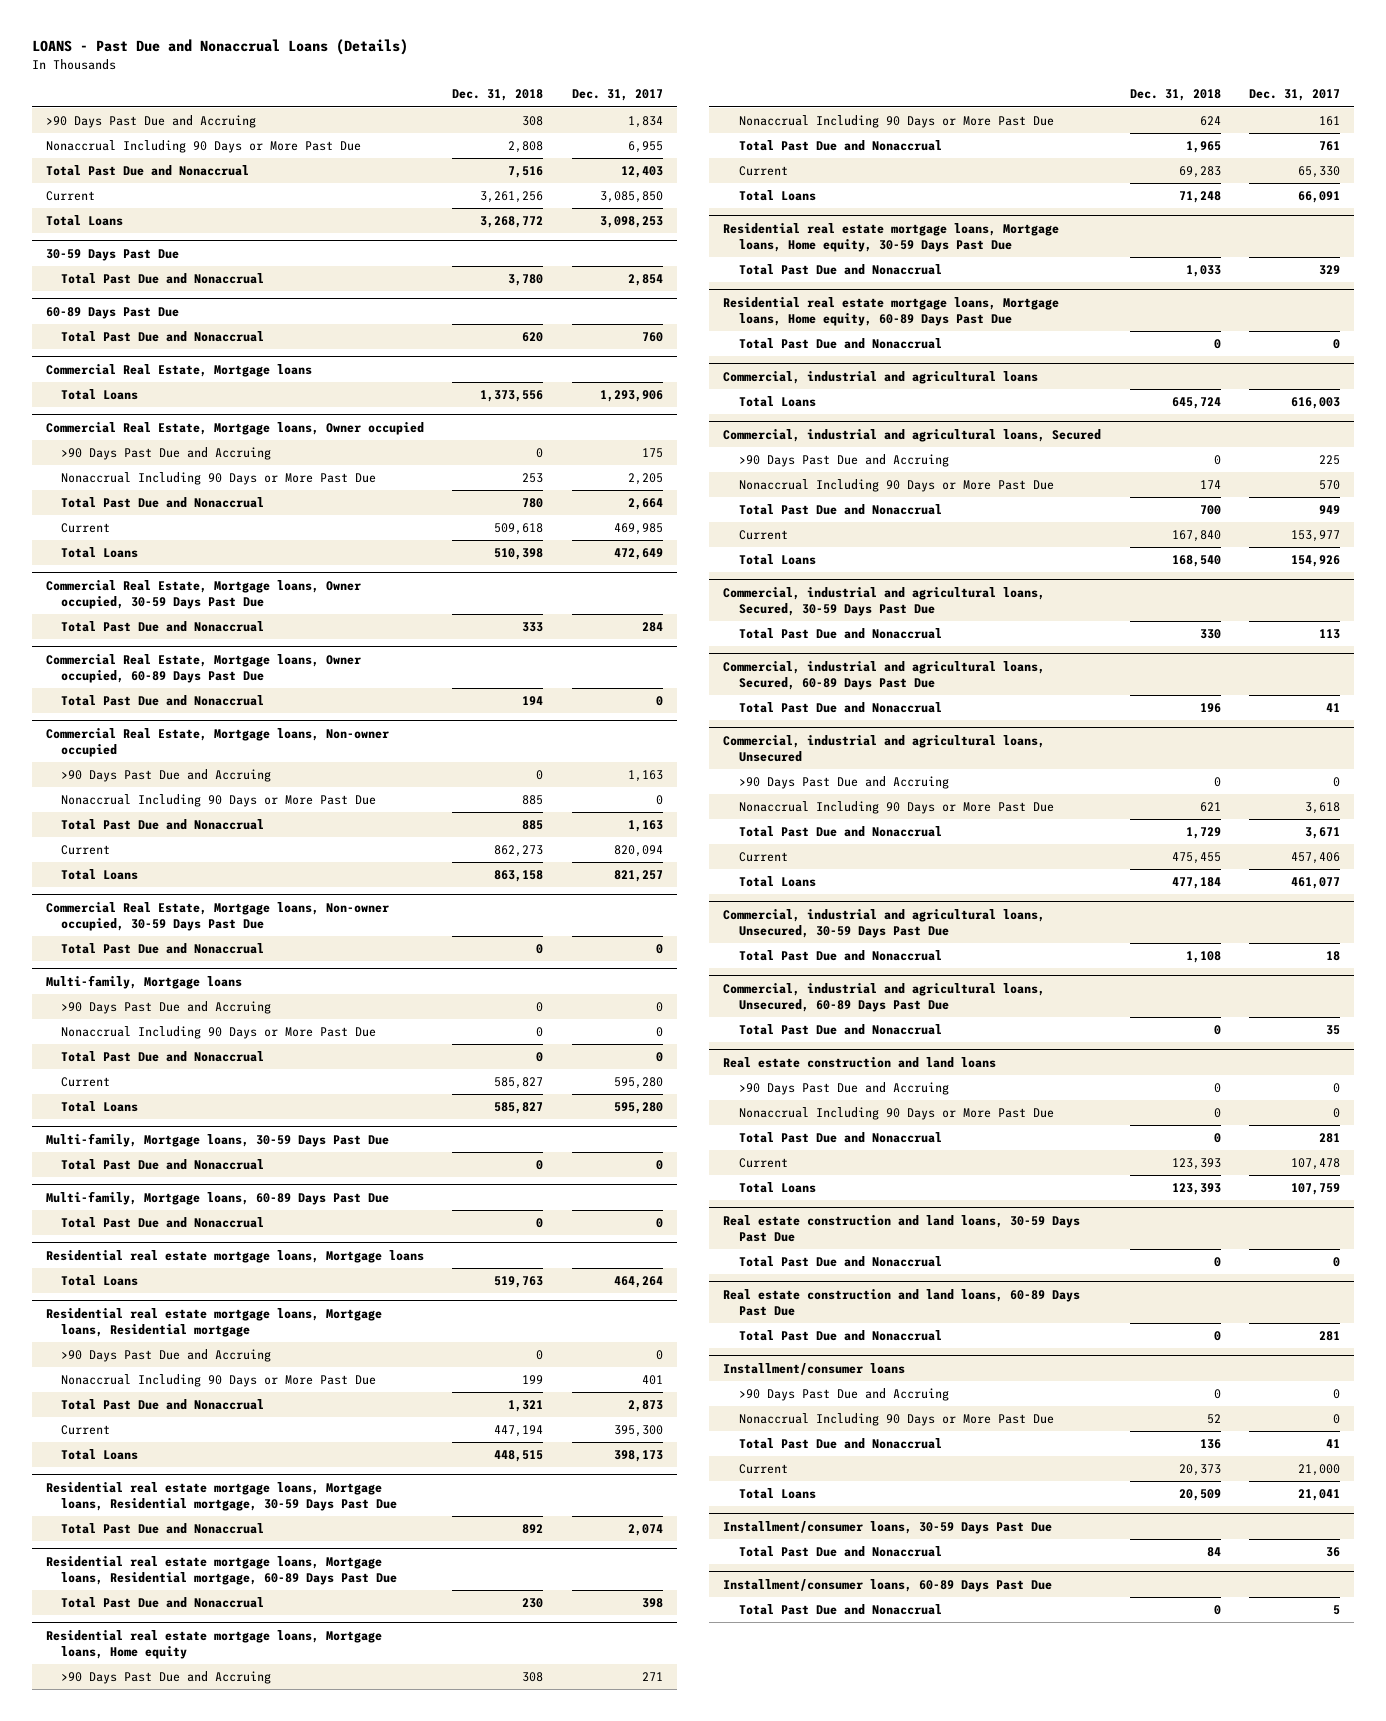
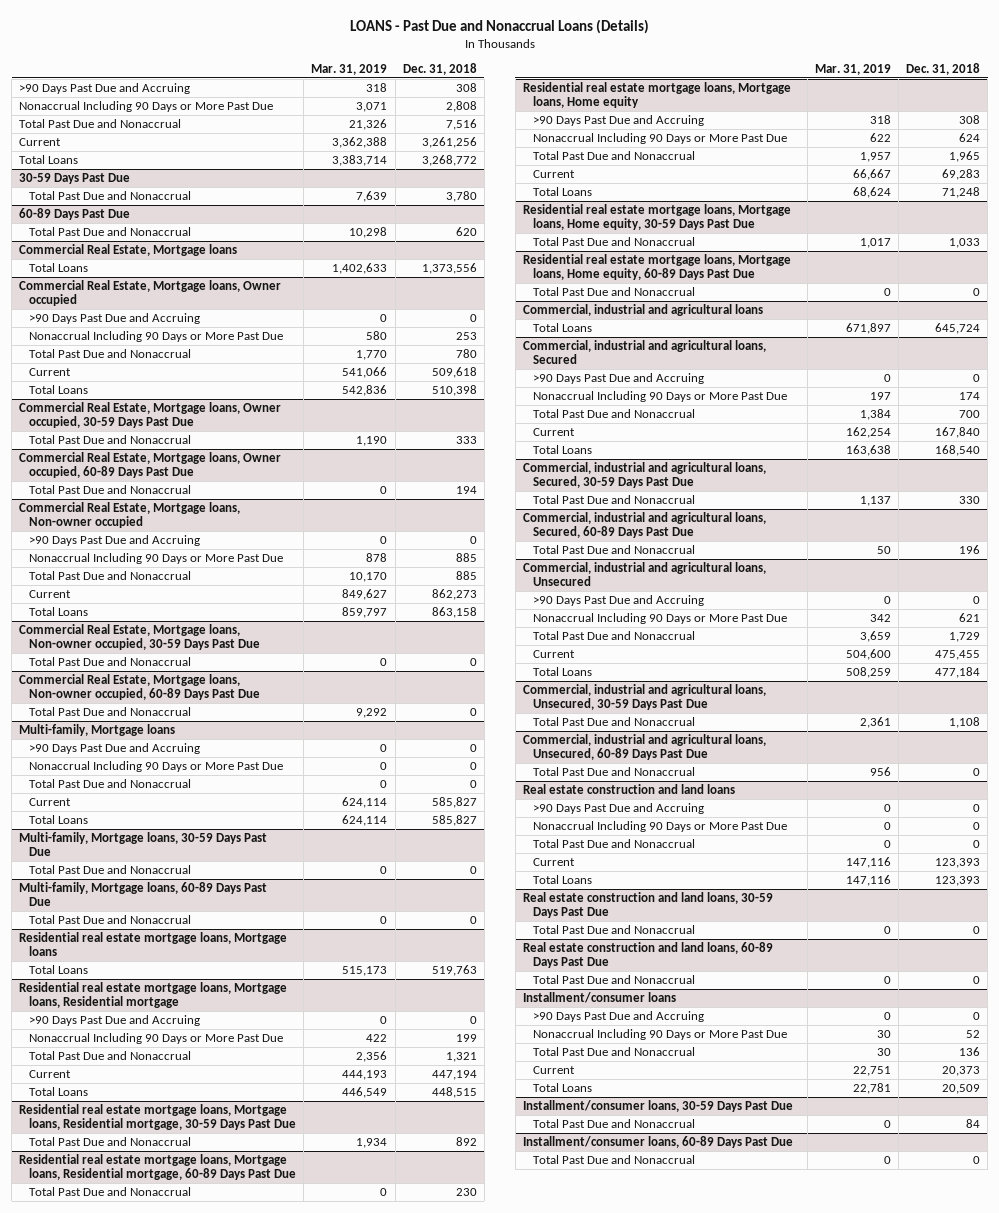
[571,89,663,102] Dec. 31, 2017 -> none
none -> [311,64,388,76] Mar. 31, 2019
none -> [19,673,261,701] Commercial Real Estate, Mortgage loans, Non-owner occupied, 60-89 Days Past Due
none -> [29,706,192,716] Total Past Due and Nonaccrual

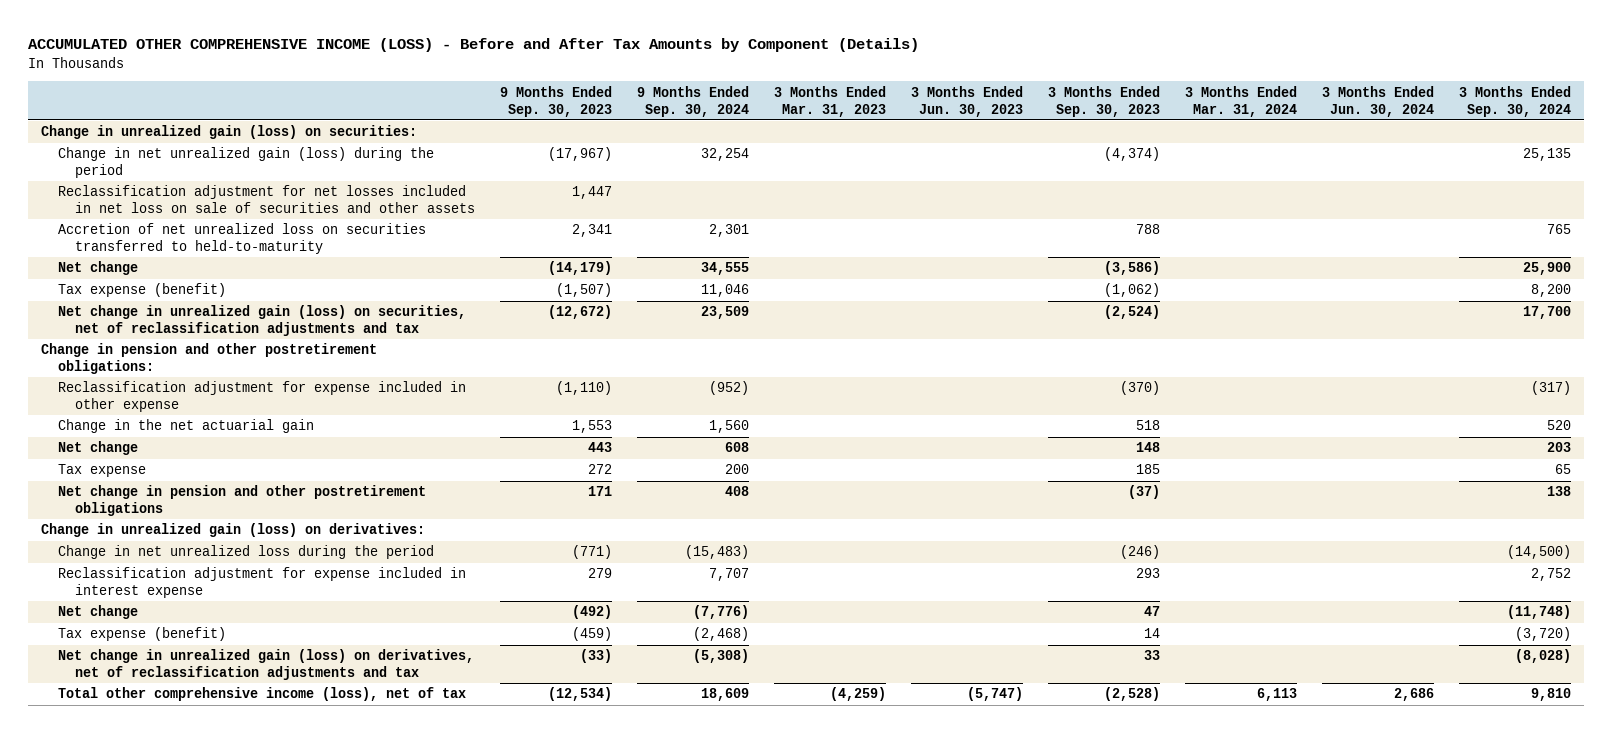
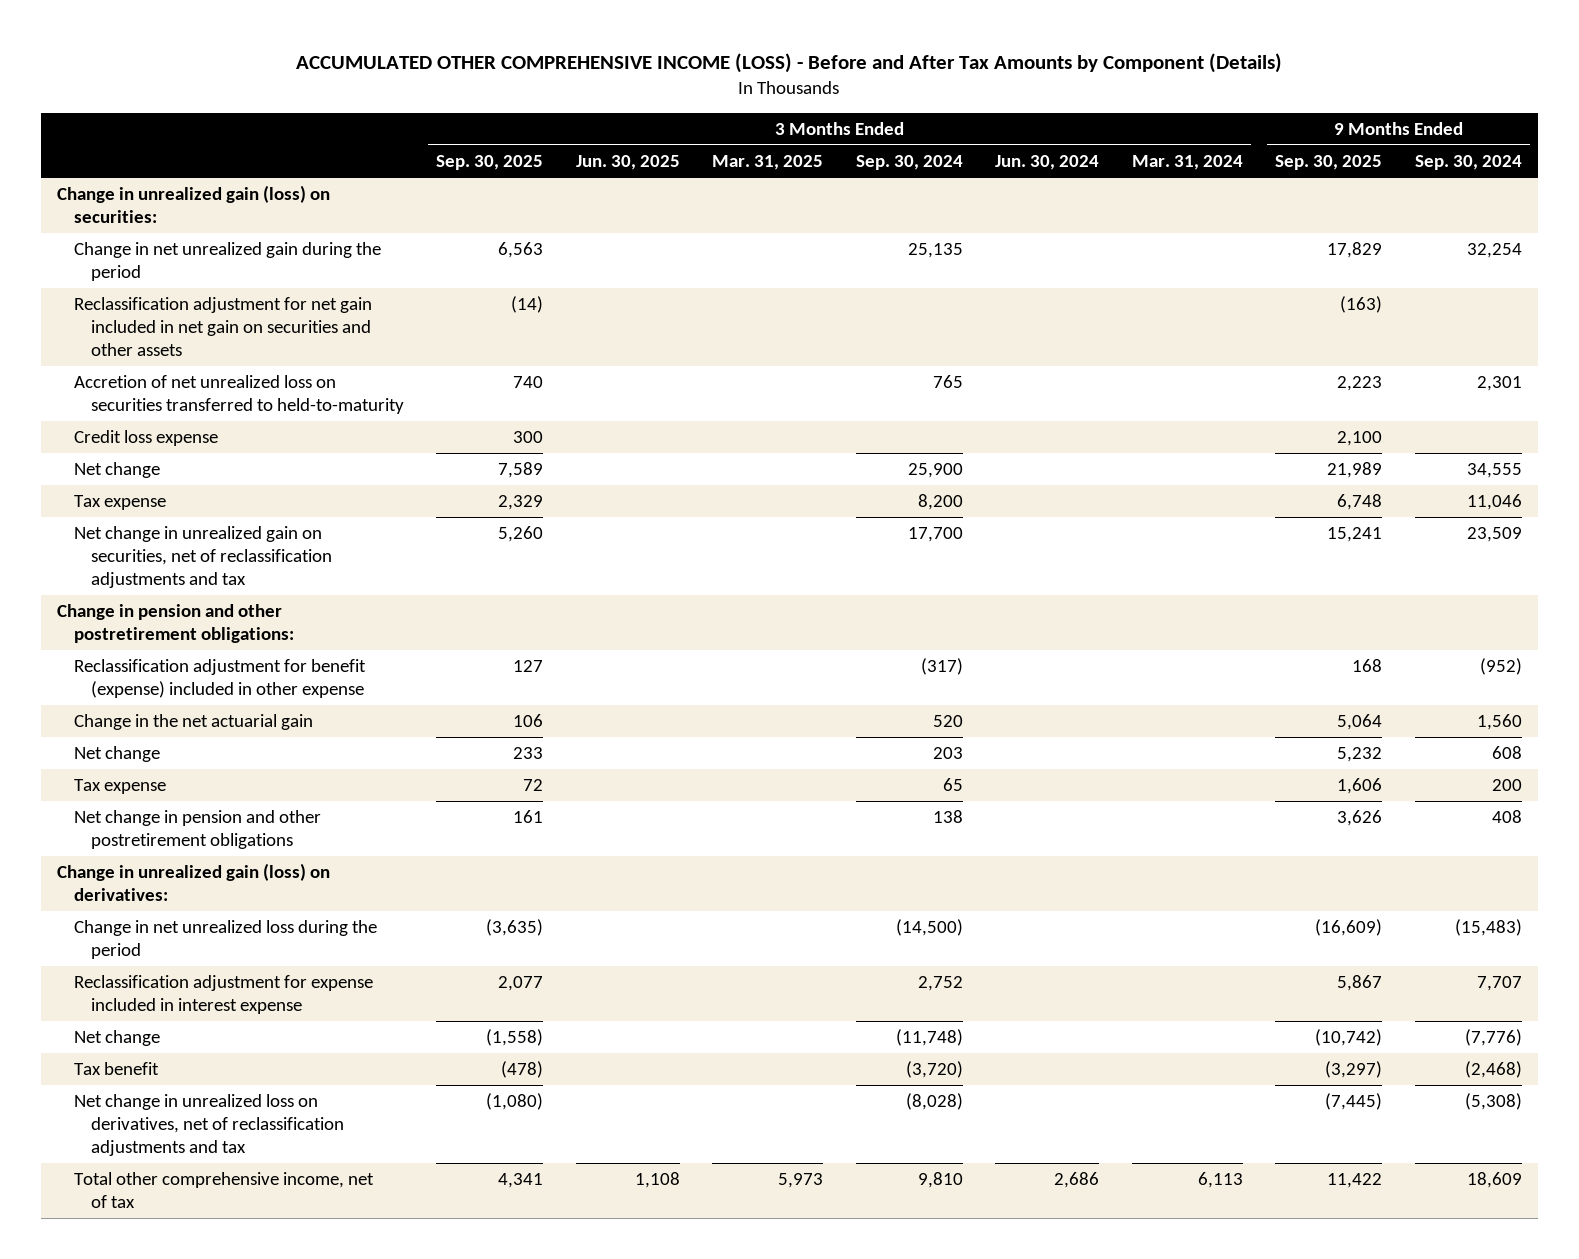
[500,85,613,117] 9 Months Ended Sep. 30, 2023 -> none
[774,85,887,117] 3 Months Ended Mar. 31, 2023 -> none
[911,85,1024,117] 3 Months Ended Jun. 30, 2023 -> none
[1048,85,1161,117] 3 Months Ended Sep. 30, 2023 -> none
none -> [436,155,544,171] Sep. 30, 2025
none -> [575,155,680,171] Jun. 30, 2025
none -> [712,155,824,171] Mar. 31, 2025
none -> [1275,155,1383,171] Sep. 30, 2025
[57,147,434,179] Change in net unrealized gain (loss) during the period -> [74,242,382,281] Change in net unrealized gain during the period
[57,185,476,214] Reclassification adjustment for net losses included in net loss on sale of securities and other assets -> [74,297,373,356] Reclassification adjustment for net gain included in net gain on securities and other assets
none -> [74,430,219,447] Credit loss expense
[57,283,226,298] Tax expense (benefit) -> [74,495,167,511] Tax expense
[57,305,466,337] Net change in unrealized gain (loss) on securities, net of reclassification adjustments and tax -> [74,526,332,588] Net change in unrealized gain on securities, net of reclassification adjustments and tax
[57,381,466,413] Reclassification adjustment for expense included in other expense -> [74,659,367,698] Reclassification adjustment for benefit (expense) included in other expense
[57,627,226,642] Tax expense (benefit) -> [74,1062,160,1076] Tax benefit
[57,649,474,681] Net change in unrealized gain (loss) on derivatives, net of reclassification adjustments and tax -> [74,1094,344,1156] Net change in unrealized loss on derivatives, net of reclassification adjustments and tax
[57,687,466,702] Total other comprehensive income (loss), net of tax -> [74,1172,375,1208] Total other comprehensive income, net of tax

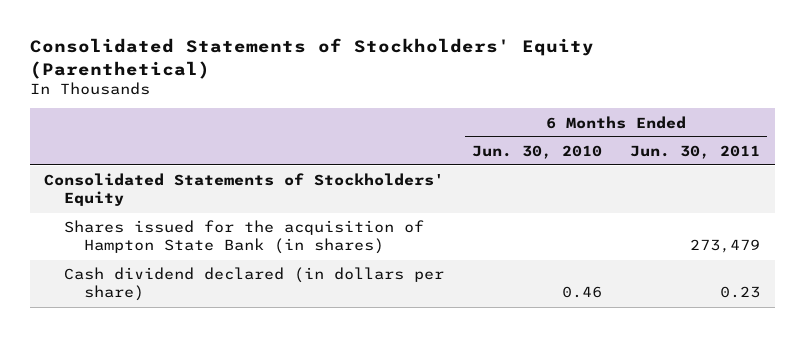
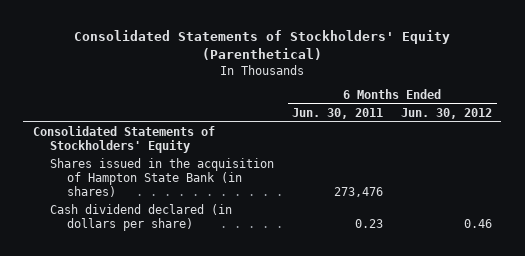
[472,144,603,159] Jun. 30, 2010 -> none
none -> [401,107,493,119] Jun. 30, 2012
[64,220,425,255] Shares issued for the acquisition of Hampton State Bank (in shares) -> [49,158,274,198] Shares issued in the acquisition of Hampton State Bank (in shares)
[690,239,761,254] 273,479 -> [334,187,384,198] 273,476

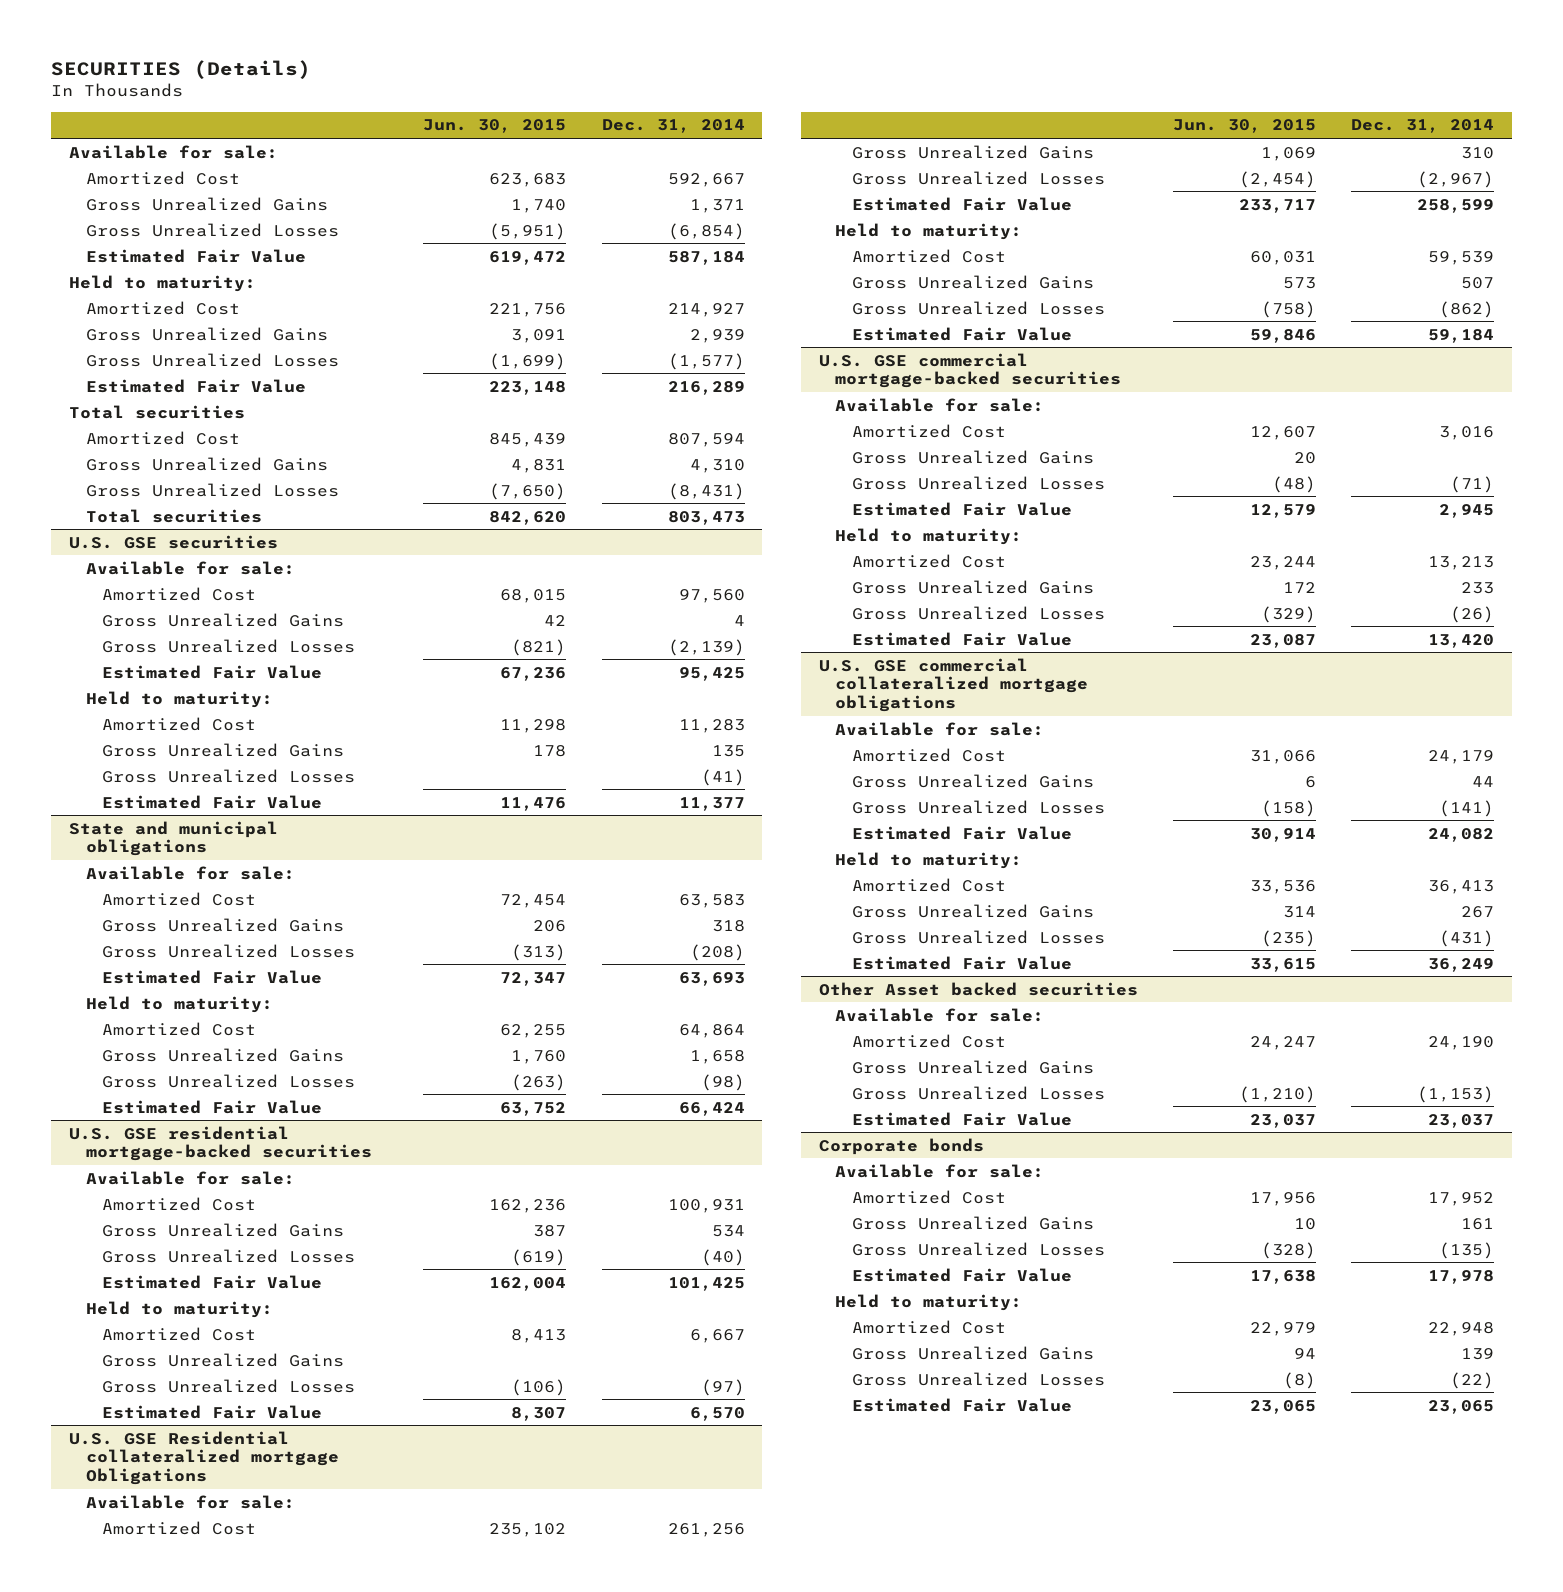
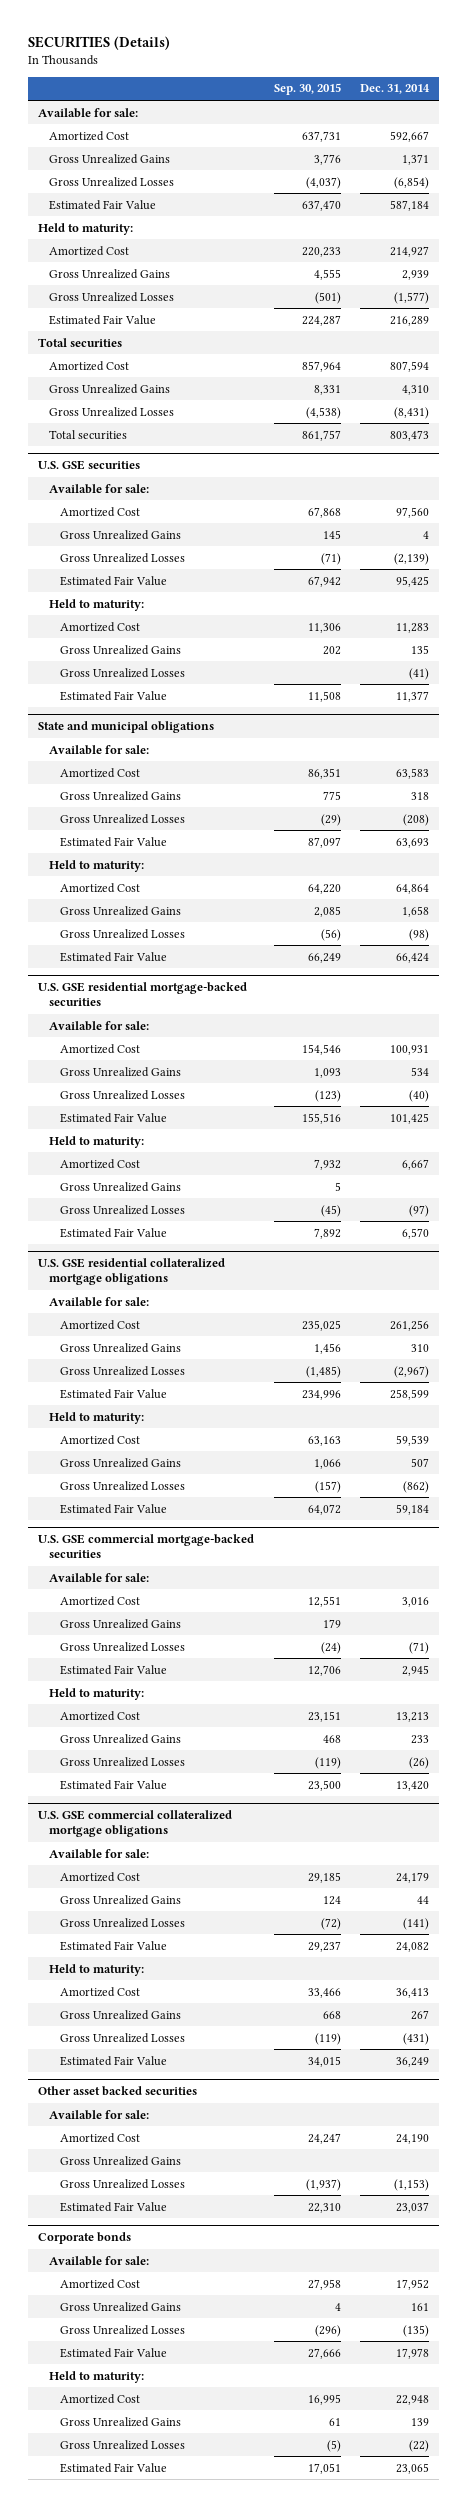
[423,119,567,134] Jun. 30, 2015 -> none
none -> [273,83,341,96] Sep. 30, 2015
[68,1430,339,1486] U.S. GSE Residential collateralized mortgage Obligations -> [37,1258,225,1286] U.S. GSE residential collateralized mortgage obligations
[818,981,1138,996] Other Asset backed securities -> [37,2086,197,2097] Other asset backed securities

